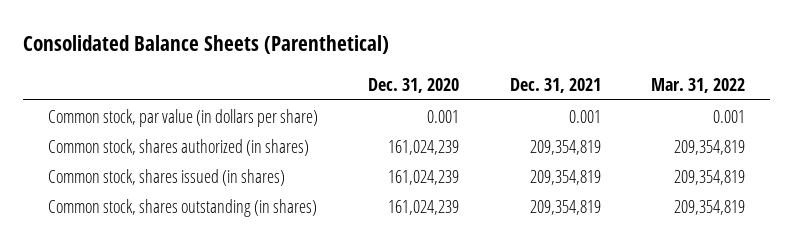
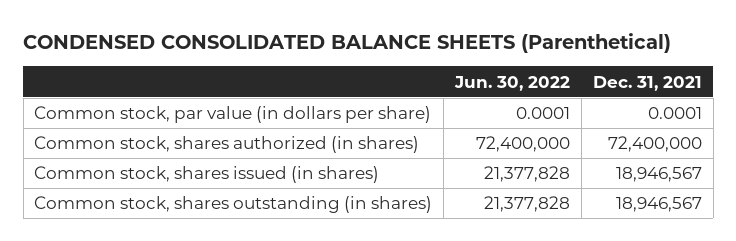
[23,35,390,55] Consolidated Balance Sheets (Parenthetical) -> [23,33,672,54] CONDENSED CONSOLIDATED BALANCE SHEETS (Parenthetical)
[368,77,460,93] Dec. 31, 2020 -> none
[650,77,745,93] Mar. 31, 2022 -> none
none -> [454,75,571,91] Jun. 30, 2022
[568,109,601,123] 0.001 -> [647,107,702,120] 0.0001
[529,139,601,155] 209,354,819 -> [607,136,702,153] 72,400,000
[529,169,601,185] 209,354,819 -> [615,167,702,183] 18,946,567
[529,199,601,215] 209,354,819 -> [615,197,702,213] 18,946,567

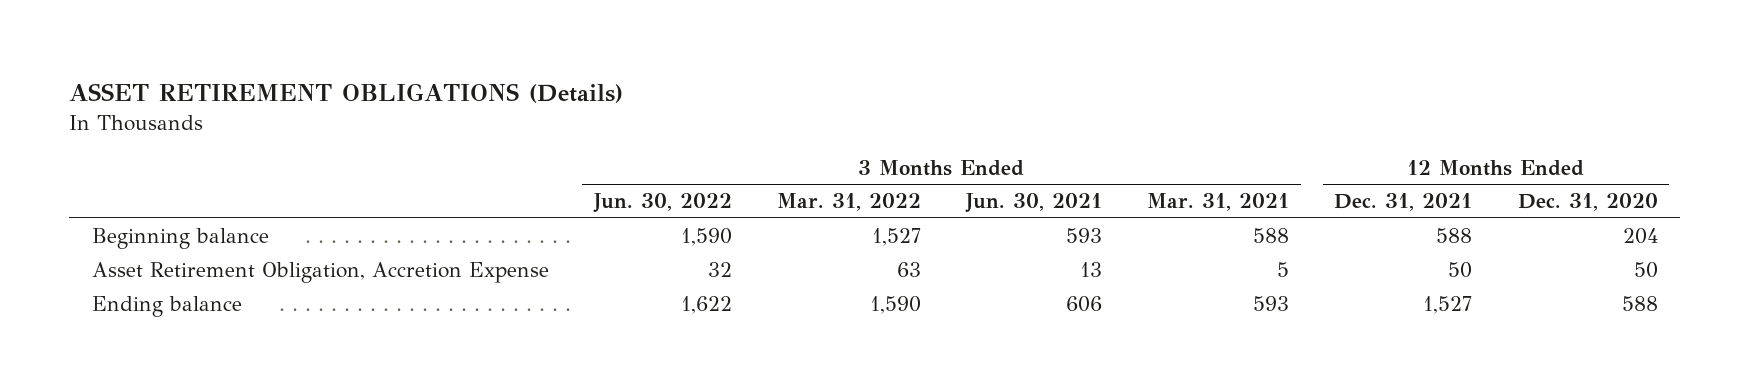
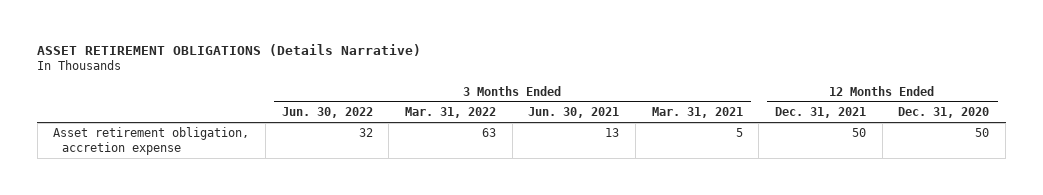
[68,83,623,104] ASSET RETIREMENT OBLIGATIONS (Details) -> [37,43,422,56] ASSET RETIREMENT OBLIGATIONS (Details Narrative)
[91,228,269,250] Beginning balance -> none
[91,296,242,318] Ending balance -> none
[91,262,549,284] Asset Retirement Obligation, Accretion Expense -> [53,127,250,155] Asset retirement obligation, accretion expense

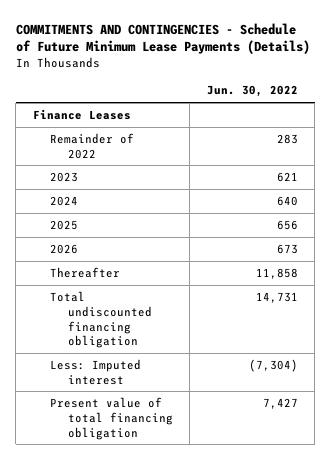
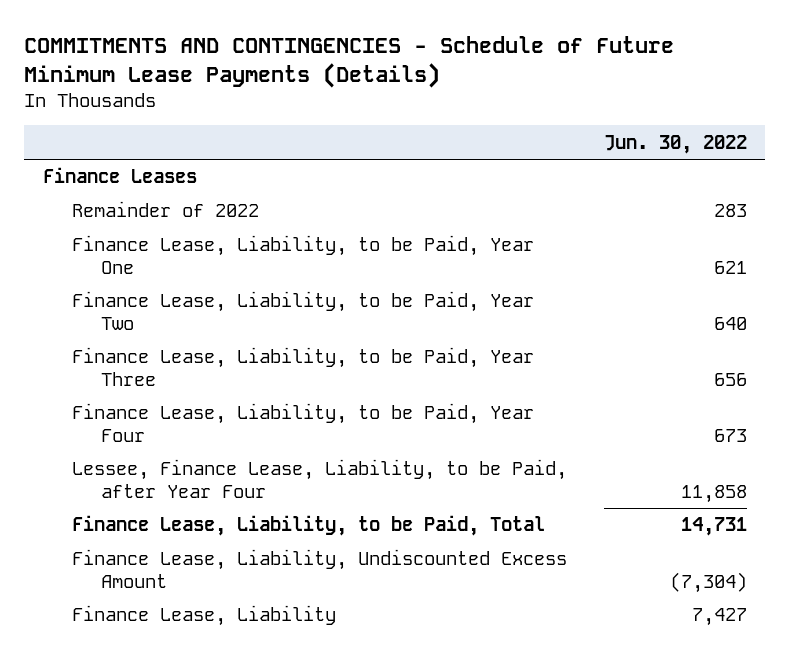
[50,171,79,182] 2023 -> [71,235,534,274] Finance Lease, Liability, to be Paid, Year One
[50,195,79,206] 2024 -> [71,291,534,330] Finance Lease, Liability, to be Paid, Year Two
[50,219,79,230] 2025 -> [71,347,534,386] Finance Lease, Liability, to be Paid, Year Three
[50,243,79,254] 2026 -> [71,403,534,442] Finance Lease, Liability, to be Paid, Year Four
[50,266,121,278] Thereafter -> [71,459,567,498] Lessee, Finance Lease, Liability, to be Paid, after Year Four
[50,290,153,349] Total undiscounted financing obligation -> [71,515,545,537] Finance Lease, Liability, to be Paid, Total
[50,358,142,385] Less: Imputed interest -> [71,549,567,588] Finance Lease, Liability, Undiscounted Excess Amount
[50,396,174,440] Present value of total financing obligation -> [71,605,336,627] Finance Lease, Liability

